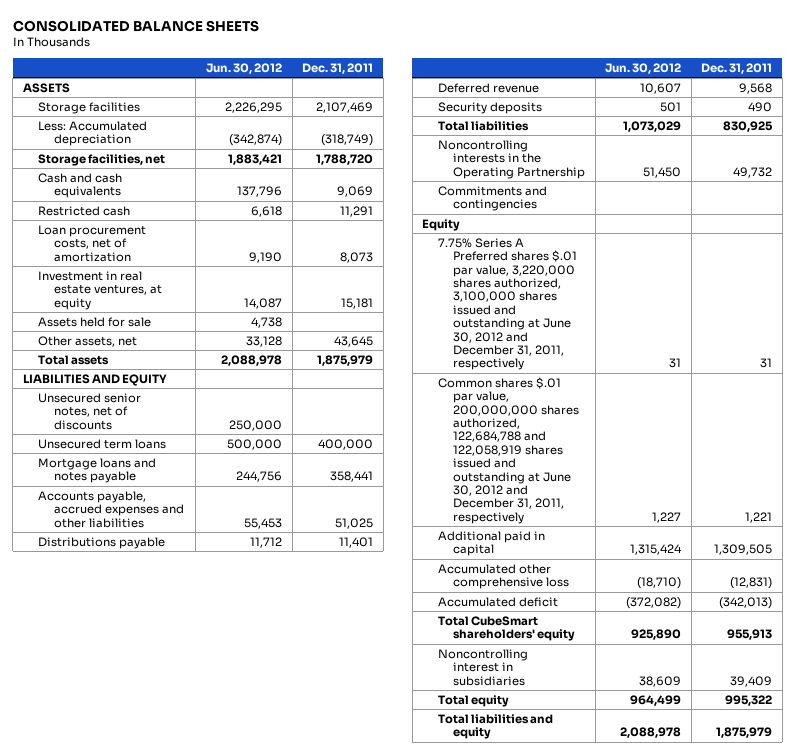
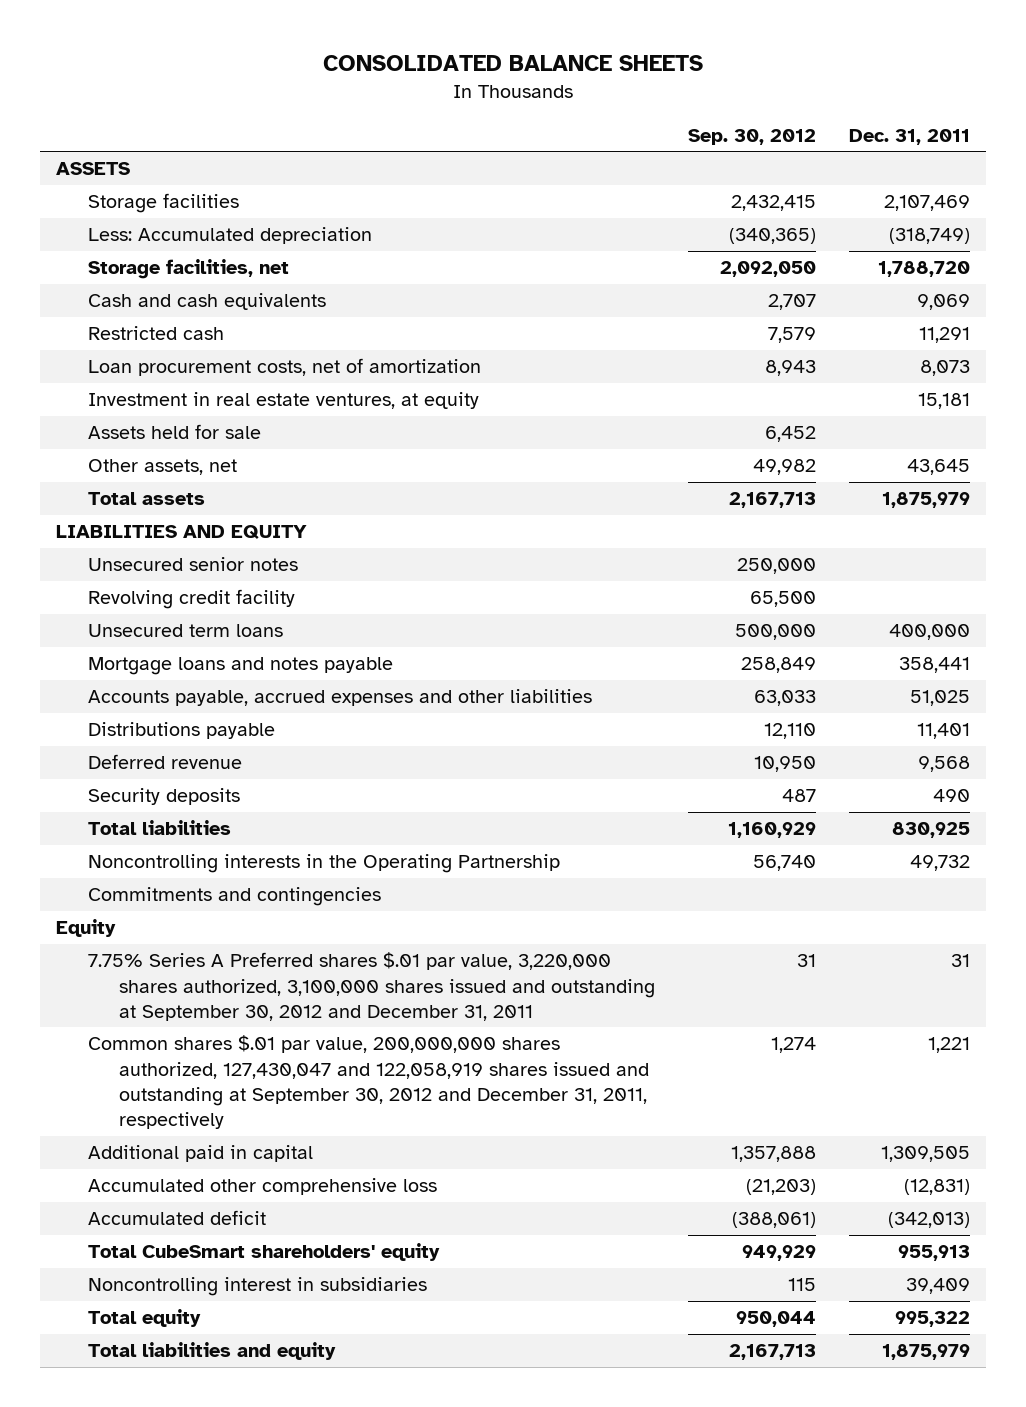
[205,62,282,74] Jun. 30, 2012 -> none
none -> [688,128,817,145] Sep. 30, 2012
[38,392,142,430] Unsecured senior notes, net of discounts -> [87,557,298,572] Unsecured senior notes
none -> [87,589,295,610] Revolving credit facility
[437,237,578,371] 7.75% Series A Preferred shares $.01 par value, 3,220,000 shares authorized, 3,100,000 shares issued and outstanding at June 30, 2012 and December 31, 2011, respectively -> [87,952,656,1021] 7.75% Series A Preferred shares $.01 par value, 3,220,000 shares authorized, 3,100,000 shares issued and outstanding at September 30, 2012 and December 31, 2011
[437,376,580,524] Common shares $.01 par value, 200,000,000 shares authorized, 122,684,788 and 122,058,919 shares issued and outstanding at June 30, 2012 and December 31, 2011, respectively -> [87,1035,650,1130] Common shares $.01 par value, 200,000,000 shares authorized, 127,430,047 and 122,058,919 shares issued and outstanding at September 30, 2012 and December 31, 2011, respectively

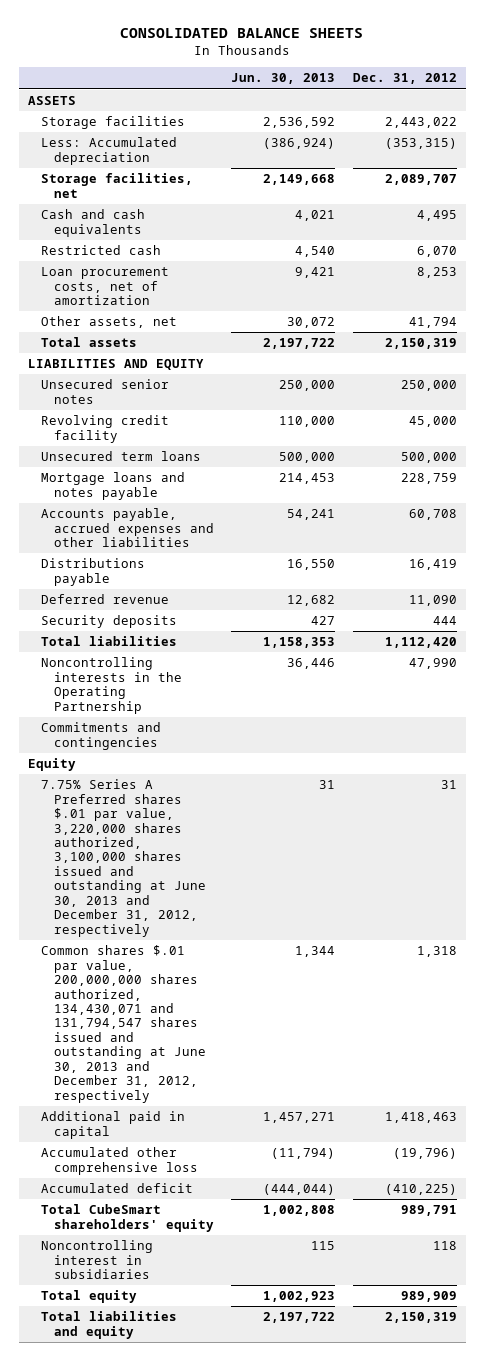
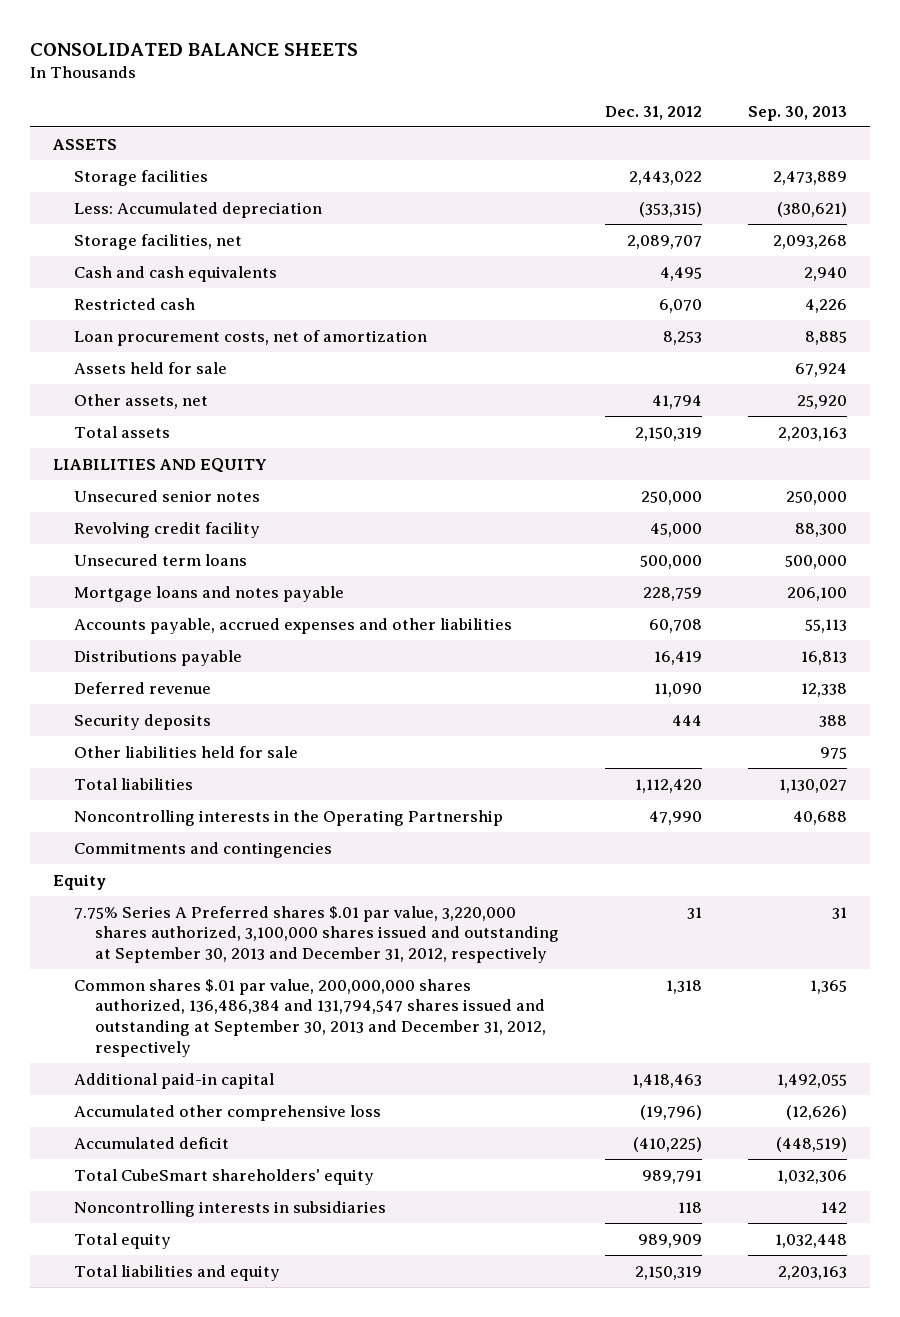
[231,73,336,85] Jun. 30, 2013 -> none
none -> [747,105,847,121] Sep. 30, 2013
none -> [74,361,228,374] Assets held for sale
none -> [74,745,299,758] Other liabilities held for sale
[40,779,206,937] 7.75% Series A Preferred shares $.01 par value, 3,220,000 shares authorized, 3,100,000 shares issued and outstanding at June 30, 2013 and December 31, 2012, respectively -> [74,905,560,964] 7.75% Series A Preferred shares $.01 par value, 3,220,000 shares authorized, 3,100,000 shares issued and outstanding at September 30, 2013 and December 31, 2012, respectively
[40,945,206,1103] Common shares $.01 par value, 200,000,000 shares authorized, 134,430,071 and 131,794,547 shares issued and outstanding at June 30, 2013 and December 31, 2012, respectively -> [74,978,547,1058] Common shares $.01 par value, 200,000,000 shares authorized, 136,486,384 and 131,794,547 shares issued and outstanding at September 30, 2013 and December 31, 2012, respectively
[40,1111,185,1139] Additional paid in capital -> [74,1072,275,1089] Additional paid-in capital
[40,1240,153,1280] Noncontrolling interest in subsidiaries -> [74,1200,387,1217] Noncontrolling interests in subsidiaries

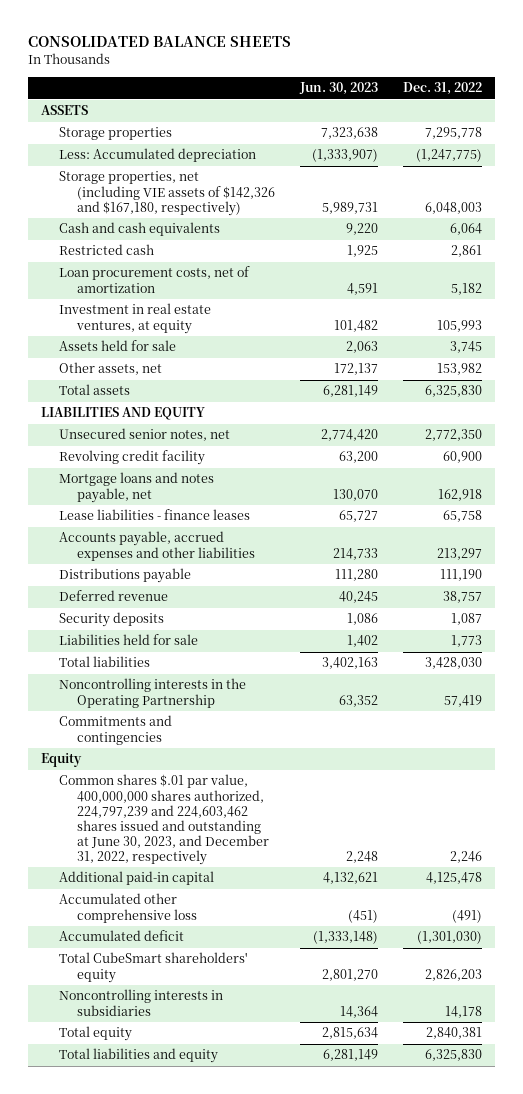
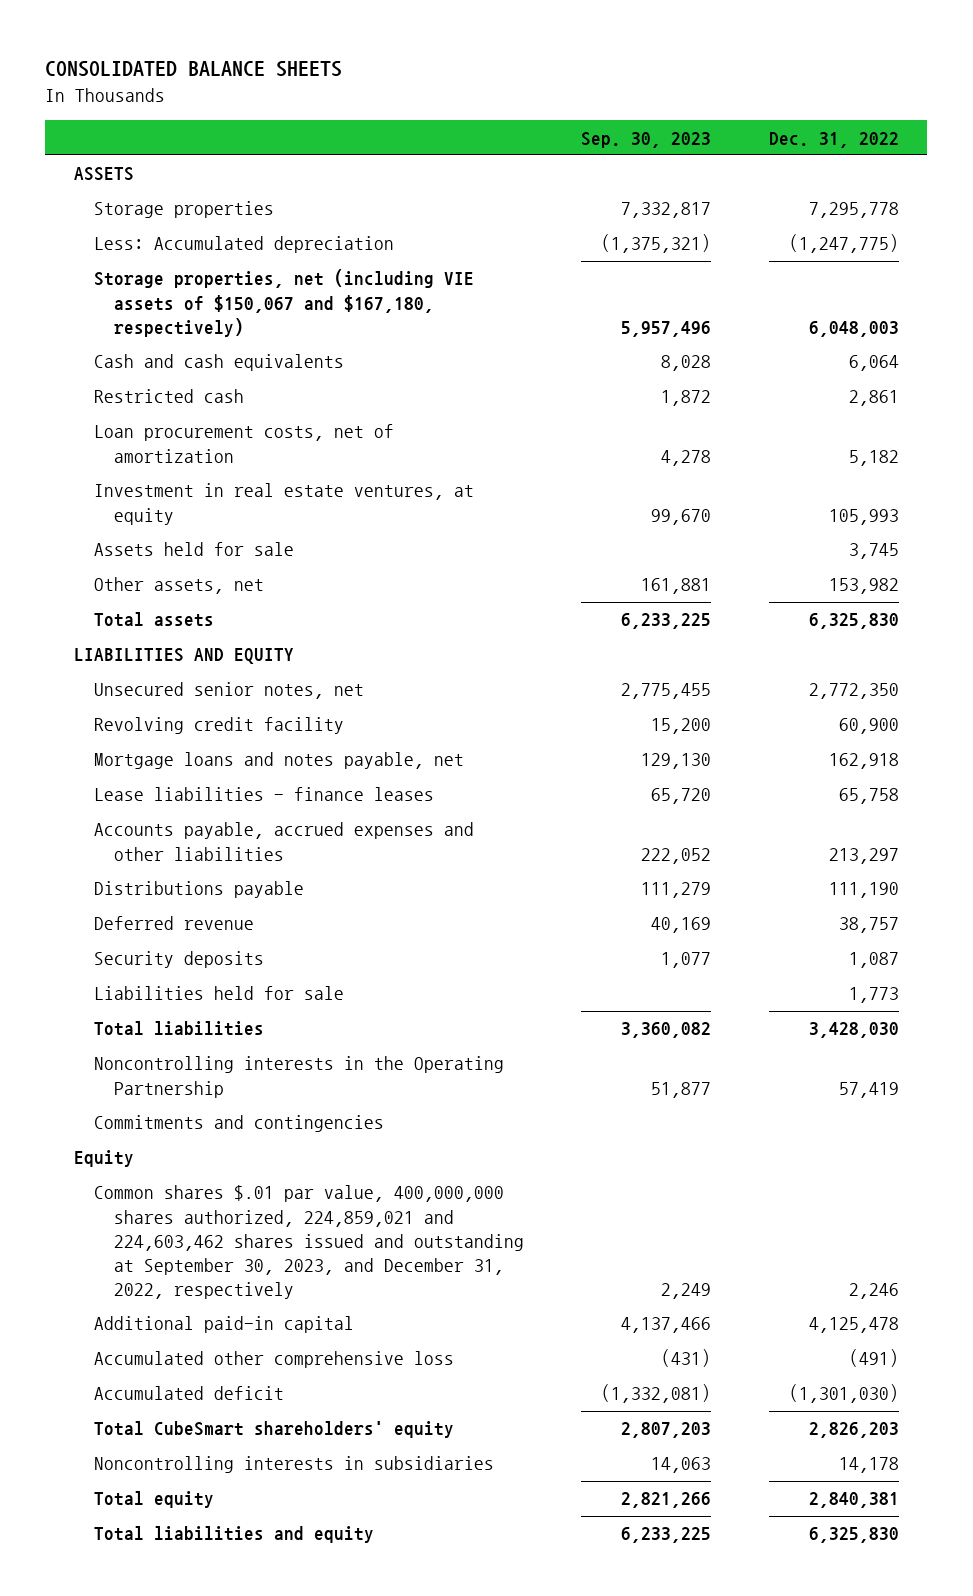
[299,82,379,96] Jun. 30, 2023 -> none
none -> [581,131,712,148] Sep. 30, 2023
[58,171,275,216] Storage properties, net (including VIE assets of $142,326 and $167,180, respectively) -> [93,269,474,337] Storage properties, net (including VIE assets of $150,067 and $167,180, respectively)
[58,774,269,865] Common shares $.01 par value, 400,000,000 shares authorized, 224,797,239 and 224,603,462 shares issued and outstanding at June 30, 2023, and December 31, 2022, respectively -> [93,1185,524,1300] Common shares $.01 par value, 400,000,000 shares authorized, 224,859,021 and 224,603,462 shares issued and outstanding at September 30, 2023, and December 31, 2022, respectively

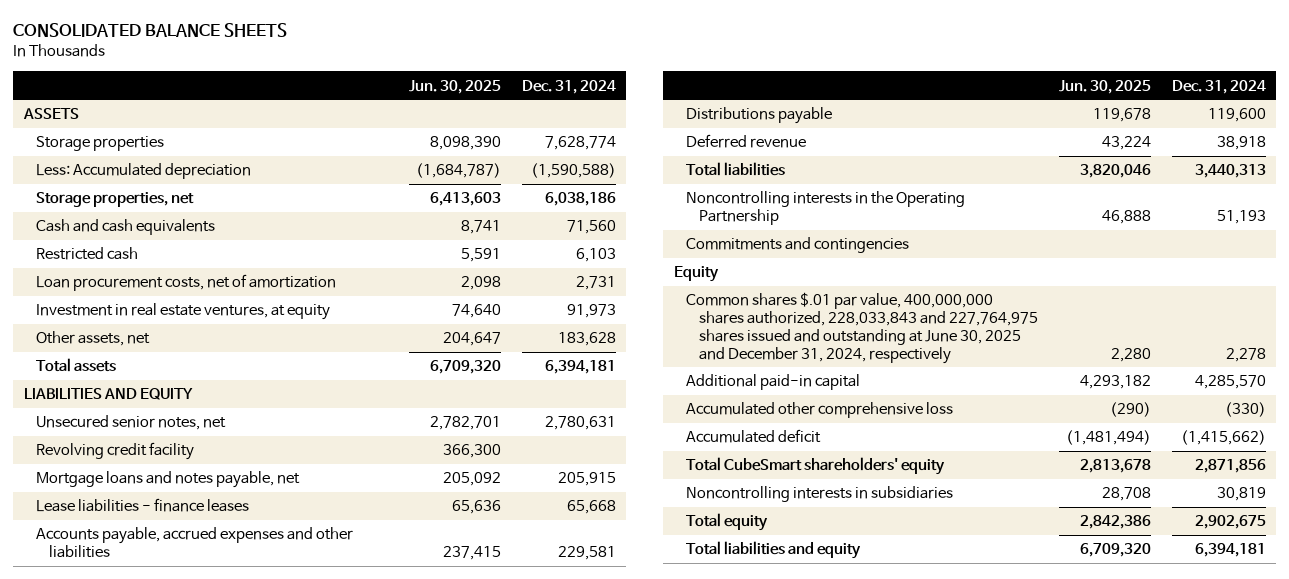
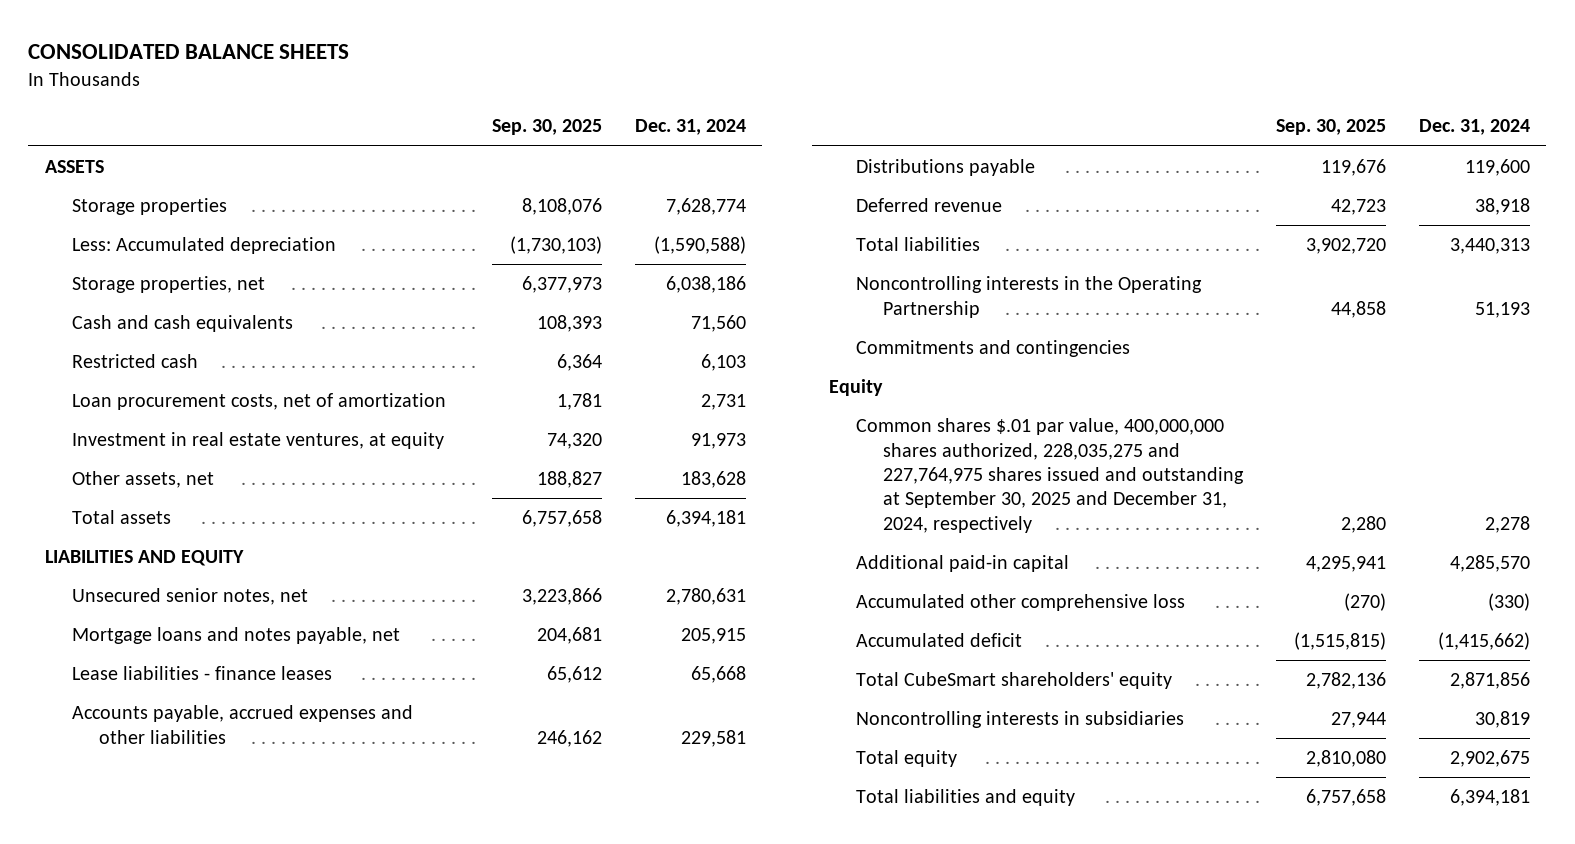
[408,79,501,94] Jun. 30, 2025 -> none
none -> [492,119,603,136] Sep. 30, 2025
[36,442,195,461] Revolving credit facility -> none
[686,292,1038,364] Common shares $.01 par value, 400,000,000 shares authorized, 228,033,843 and 227,764,975 shares issued and outstanding at June 30, 2025 and December 31, 2024, respectively -> [856,418,1245,533] Common shares $.01 par value, 400,000,000 shares authorized, 228,035,275 and 227,764,975 shares issued and outstanding at September 30, 2025 and December 31, 2024, respectively

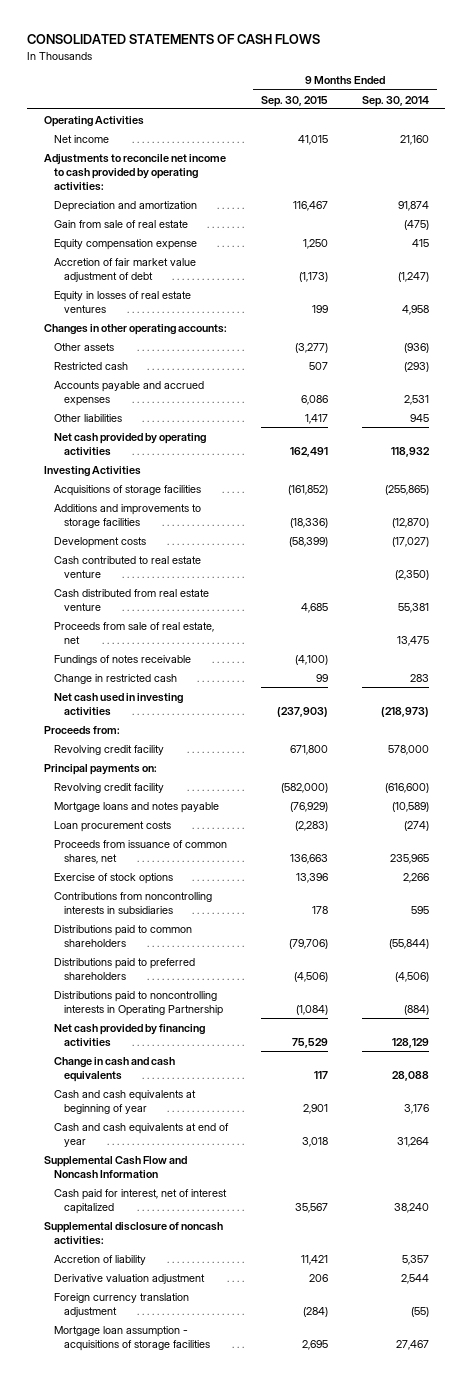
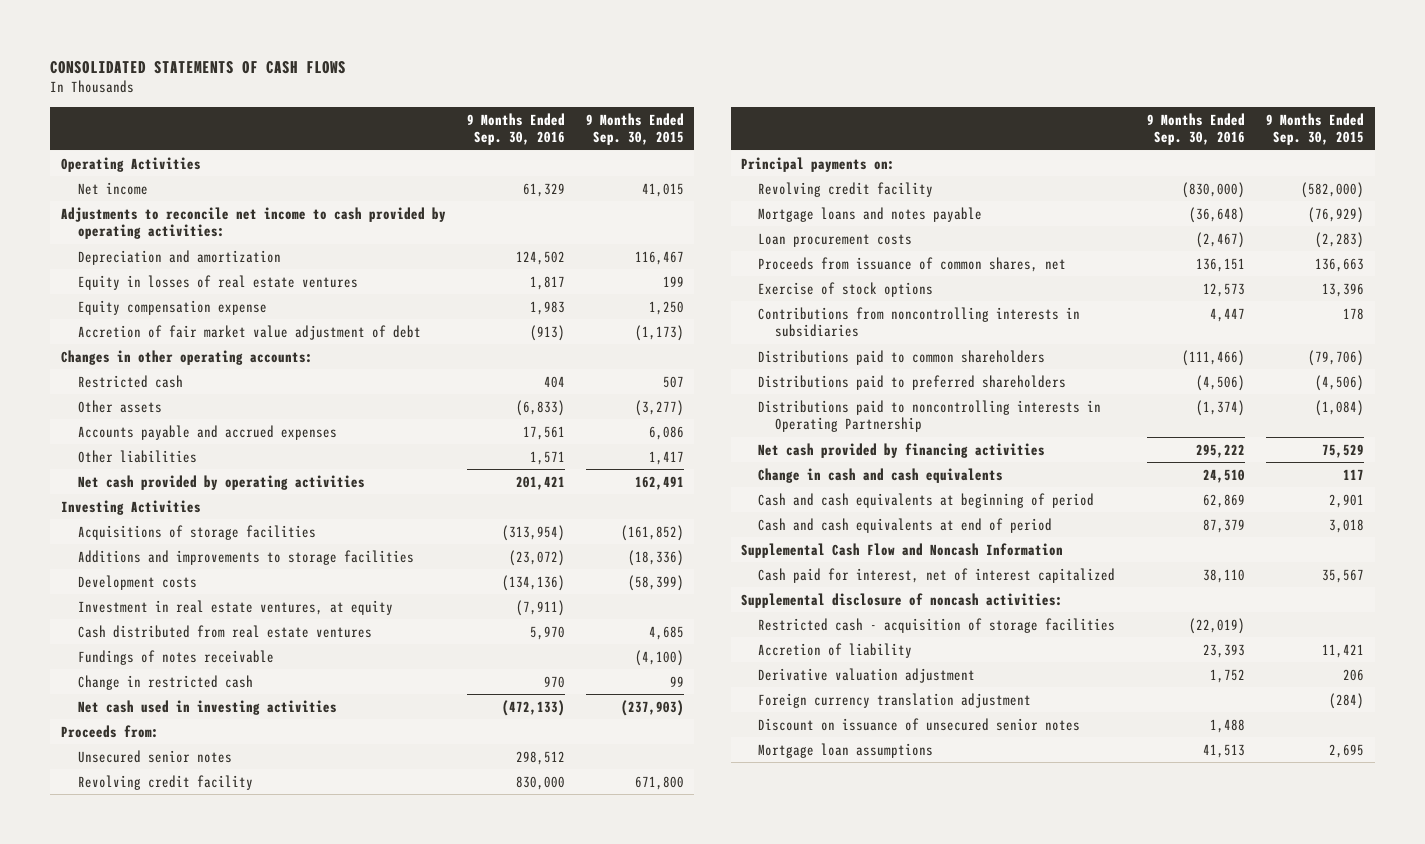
[361,95,429,107] Sep. 30, 2014 -> none
none -> [466,112,565,146] 9 Months Ended Sep. 30, 2016
[53,219,188,228] Gain from sale of real estate -> none
[53,290,191,313] Equity in losses of real estate ventures -> [77,274,358,290] Equity in losses of real estate ventures
[53,342,114,351] Other assets -> [77,399,162,413] Other assets
[53,621,214,644] Proceeds from sale of real estate, net -> none
[53,555,201,578] Cash contributed to real estate venture -> [77,599,393,615] Investment in real estate ventures, at equity
[53,588,209,611] Cash distributed from real estate venture -> [77,624,372,638] Cash distributed from real estate ventures
none -> [77,749,232,763] Unsecured senior notes
[53,1089,196,1114] Cash and cash equivalents at beginning of year -> [758,492,1095,508] Cash and cash equivalents at beginning of period
[53,1122,229,1147] Cash and cash equivalents at end of year -> [758,517,1053,533] Cash and cash equivalents at end of period
none -> [758,617,1116,633] Restricted cash - acquisition of storage facilities
none -> [758,717,1081,731] Discount on issuance of unsecured senior notes
[53,1325,210,1351] Mortgage loan assumption - acquisitions of storage facilities -> [758,742,934,758] Mortgage loan assumptions

